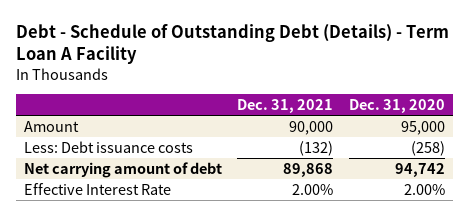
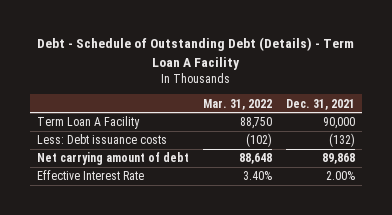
[349,98,446,113] Dec. 31, 2020 -> none
none -> [202,98,272,110] Mar. 31, 2022
[23,120,79,132] Amount -> [36,116,140,130] Term Loan A Facility

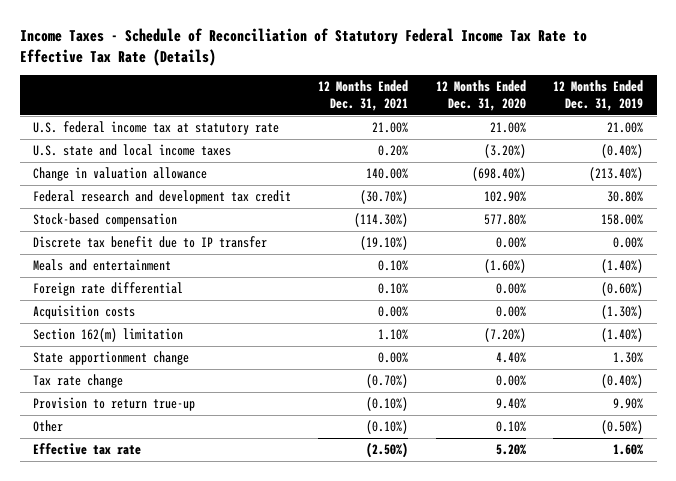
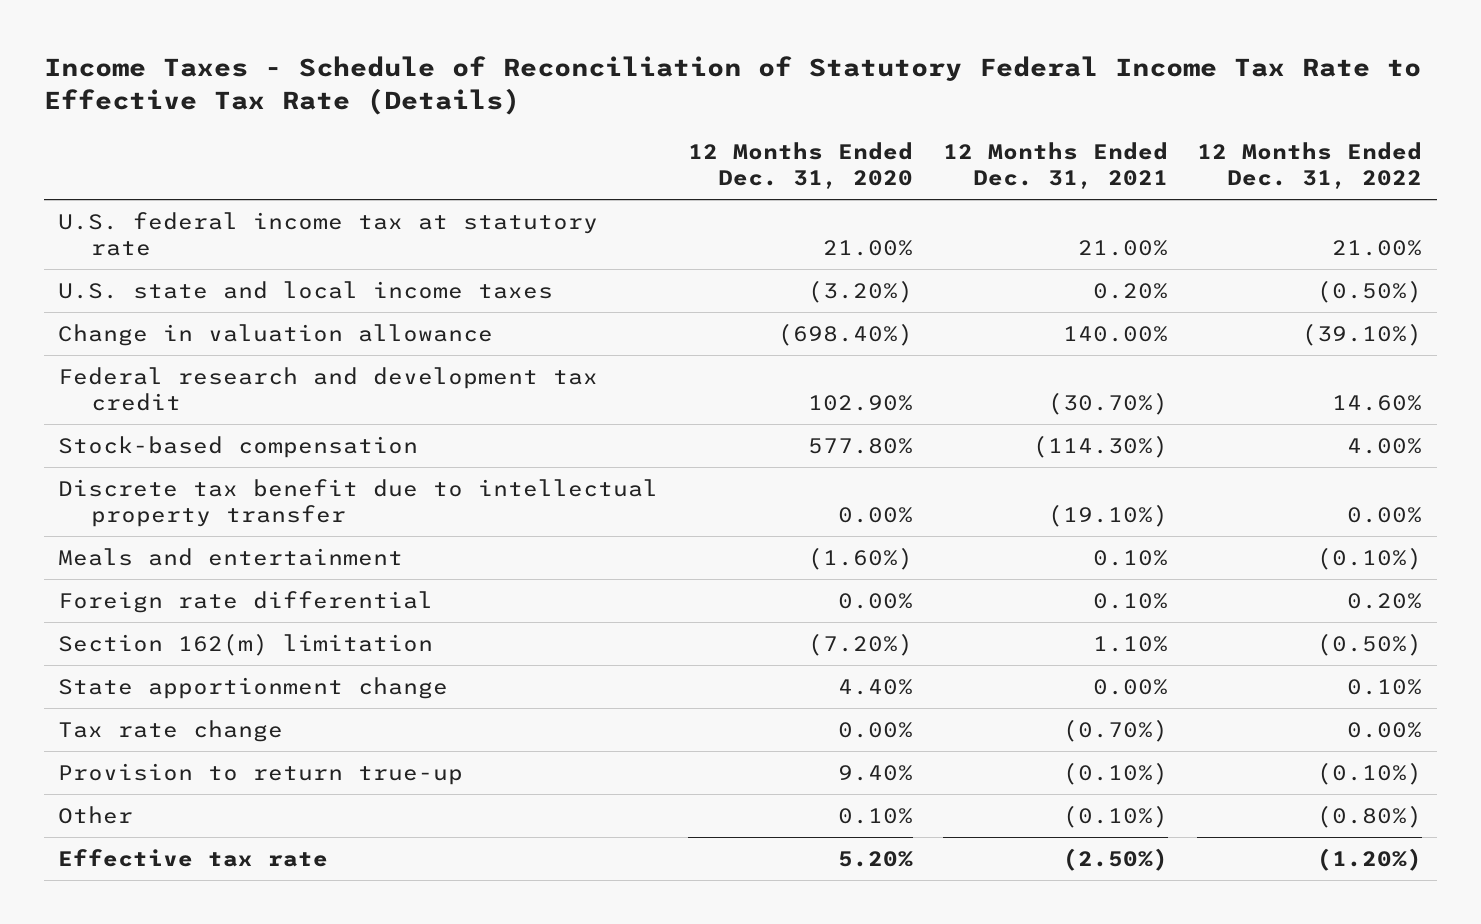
[552,80,643,112] 12 Months Ended Dec. 31, 2019 -> none
none -> [1197,142,1423,190] 12 Months Ended Dec. 31, 2022
[33,236,268,249] Discrete tax benefit due to IP transfer -> [58,478,659,527] Discrete tax benefit due to intellectual property transfer
[33,305,136,320] Acquisition costs -> none

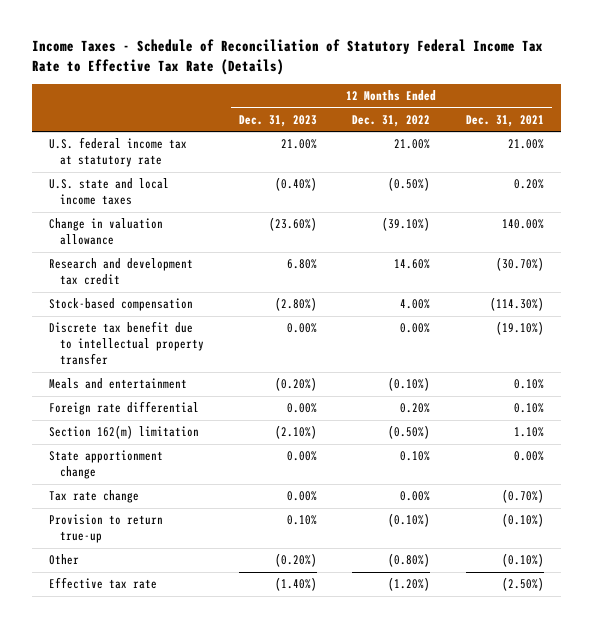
[687,142,913,190] 12 Months Ended Dec. 31, 2020 -> none
none -> [239,114,318,127] Dec. 31, 2023
[58,366,599,411] Federal research and development tax credit -> [49,258,194,286] Research and development tax credit

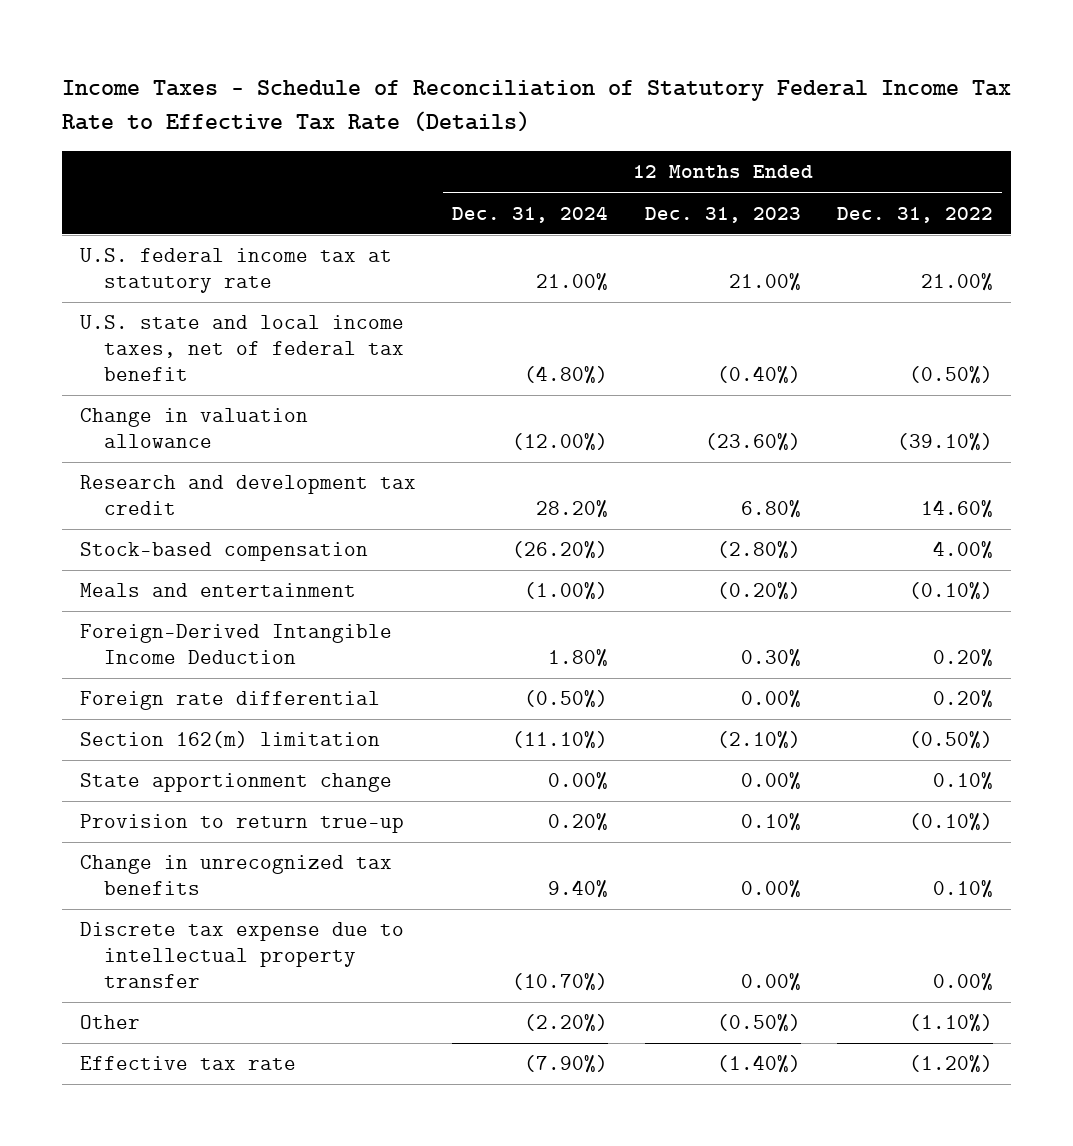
[465,114,544,127] Dec. 31, 2021 -> none
none -> [452,205,609,223] Dec. 31, 2024
[49,178,170,206] U.S. state and local income taxes -> [79,315,405,381] U.S. state and local income taxes, net of federal tax benefit
[49,321,205,366] Discrete tax benefit due to intellectual property transfer -> none
none -> [79,624,392,664] Foreign-Derived Intangible Income Deduction
[49,490,140,504] Tax rate change -> none
none -> [79,855,392,895] Change in unrecognized tax benefits
none -> [79,922,404,988] Discrete tax expense due to intellectual property transfer
[275,553,318,568] (0.20%) -> [716,1014,801,1033] (0.50%)
[388,553,431,568] (0.80%) -> [909,1014,994,1033] (1.10%)

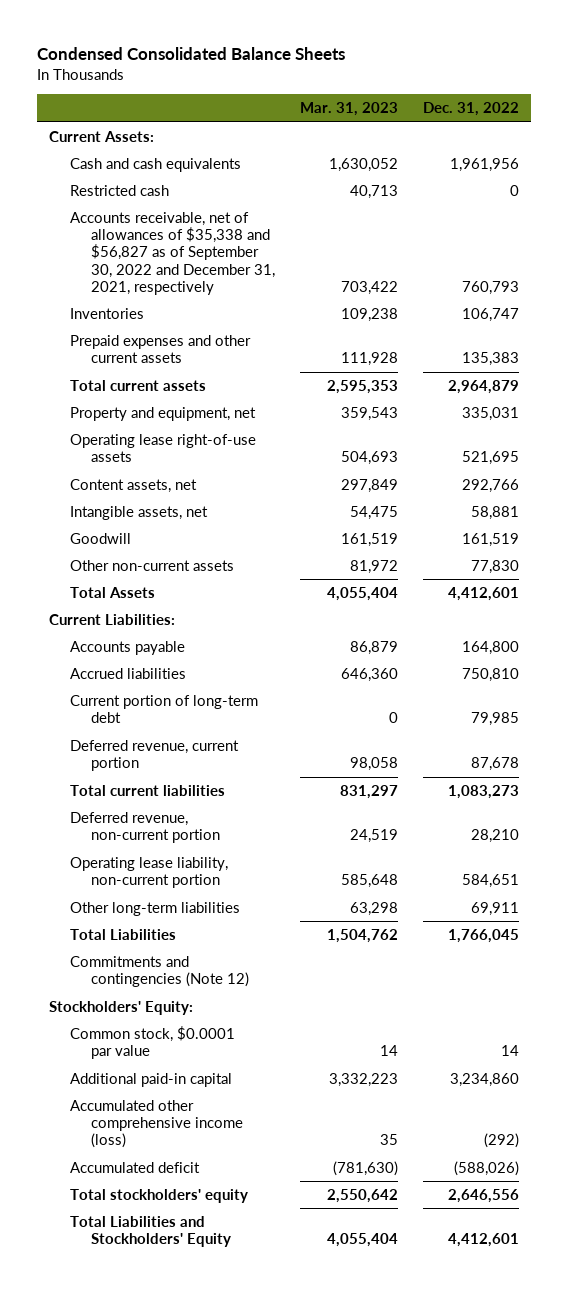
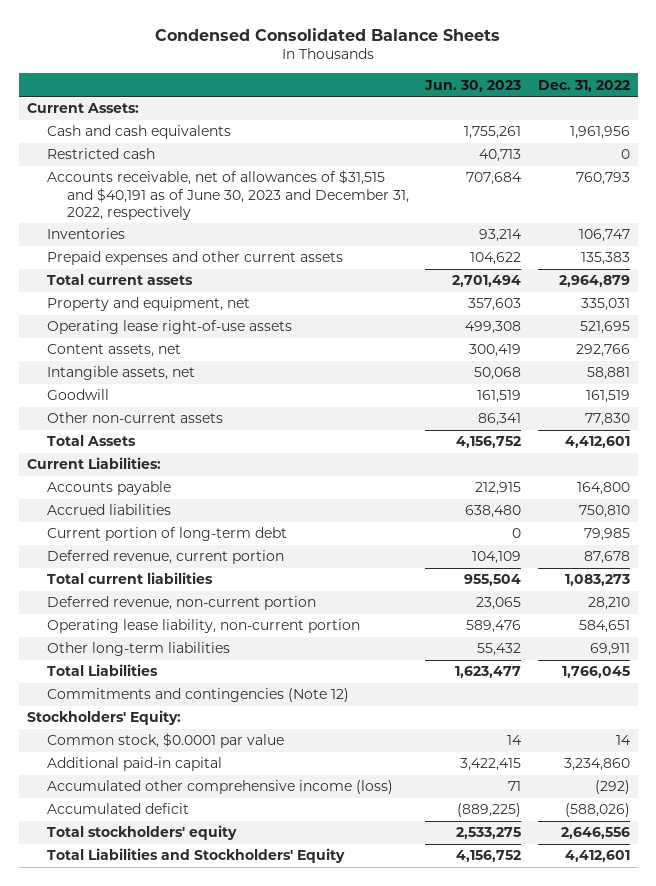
[299,102,398,117] Mar. 31, 2023 -> none
none -> [424,79,522,92] Jun. 30, 2023
[70,211,275,295] Accounts receivable, net of allowances of $35,338 and $56,827 as of September 30, 2022 and December 31, 2021, respectively -> [47,170,410,220] Accounts receivable, net of allowances of $31,515 and $40,191 as of June 30, 2023 and December 31, 2022, respectively

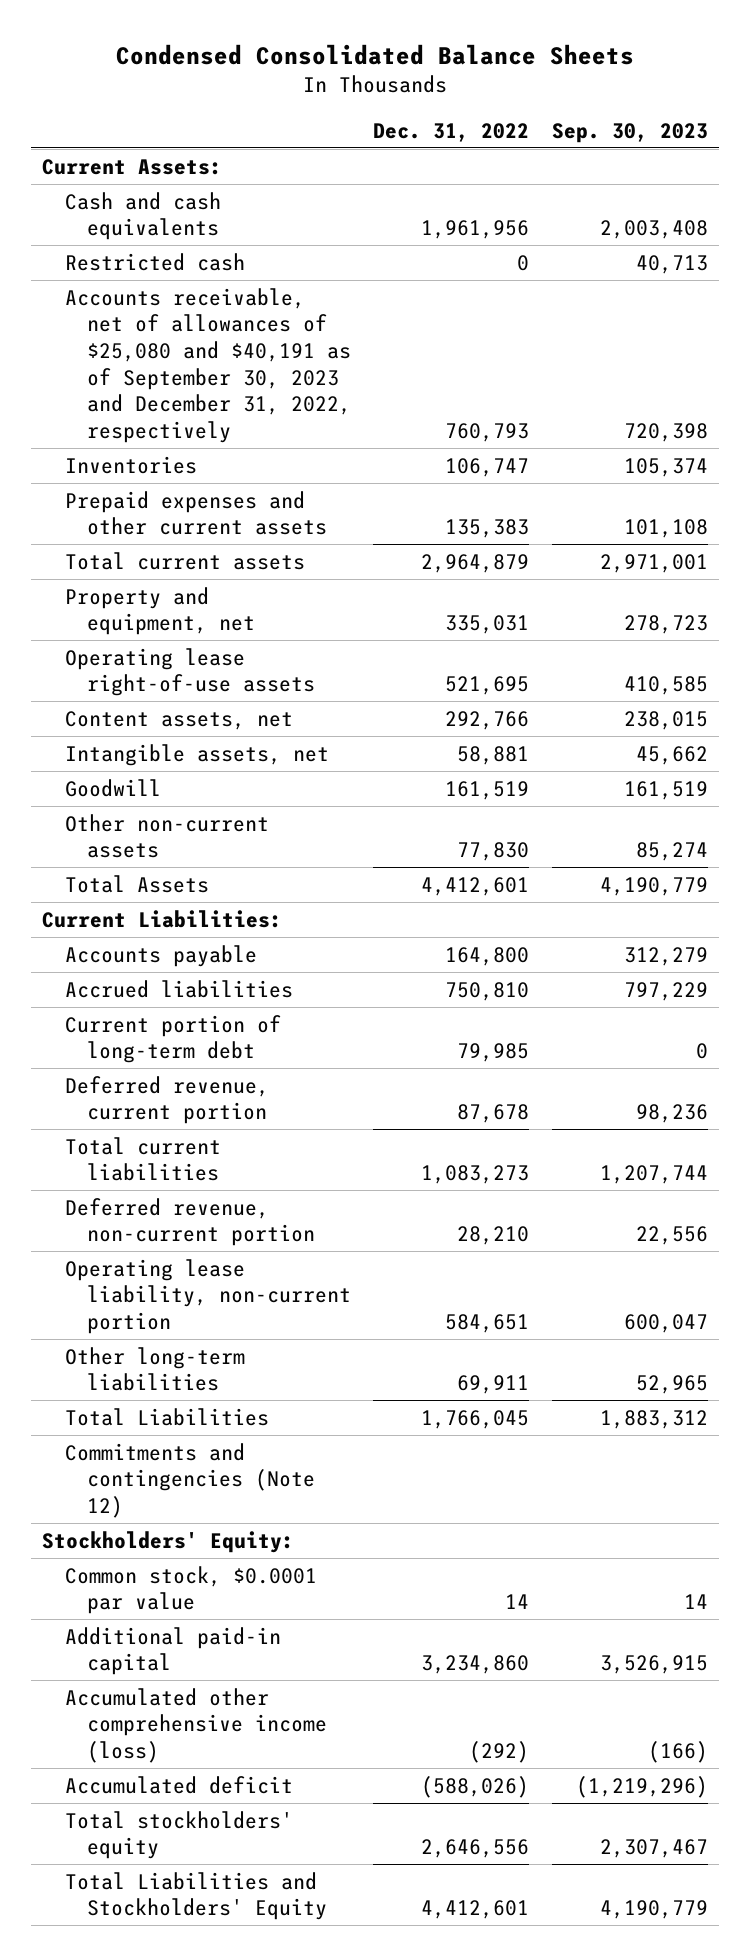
[424,79,522,92] Jun. 30, 2023 -> none
none -> [551,122,708,143] Sep. 30, 2023
[47,170,410,220] Accounts receivable, net of allowances of $31,515 and $40,191 as of June 30, 2023 and December 31, 2022, respectively -> [64,287,352,443] Accounts receivable, net of allowances of $25,080 and $40,191 as of September 30, 2023 and December 31, 2022, respectively

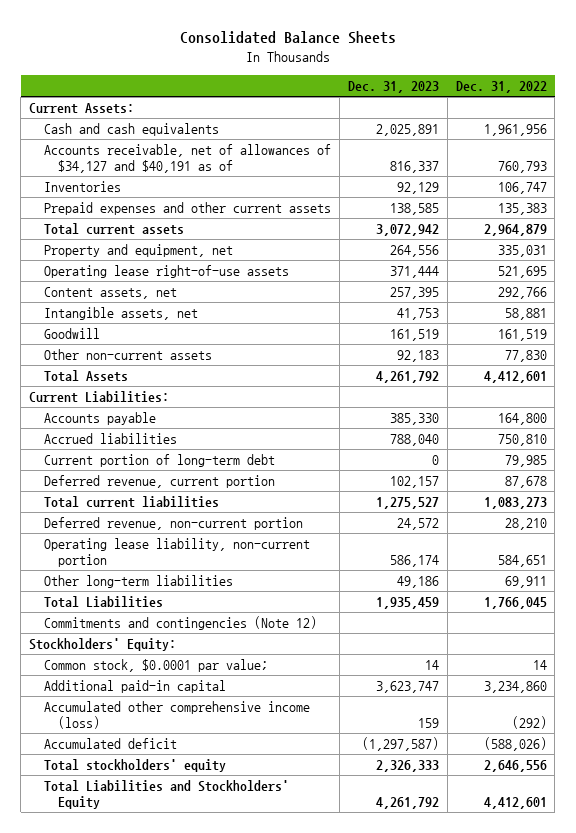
[115,43,634,65] Condensed Consolidated Balance Sheets -> [179,31,396,45] Consolidated Balance Sheets
[551,122,708,143] Sep. 30, 2023 -> none
none -> [347,80,439,93] Dec. 31, 2023
[64,252,245,271] Restricted cash -> none
[64,287,352,443] Accounts receivable, net of allowances of $25,080 and $40,191 as of September 30, 2023 and December 31, 2022, respectively -> [43,143,331,174] Accounts receivable, net of allowances of $34,127 and $40,191 as of
[64,1565,317,1615] Common stock, $0.0001 par value -> [43,658,268,672] Common stock, $0.0001 par value;

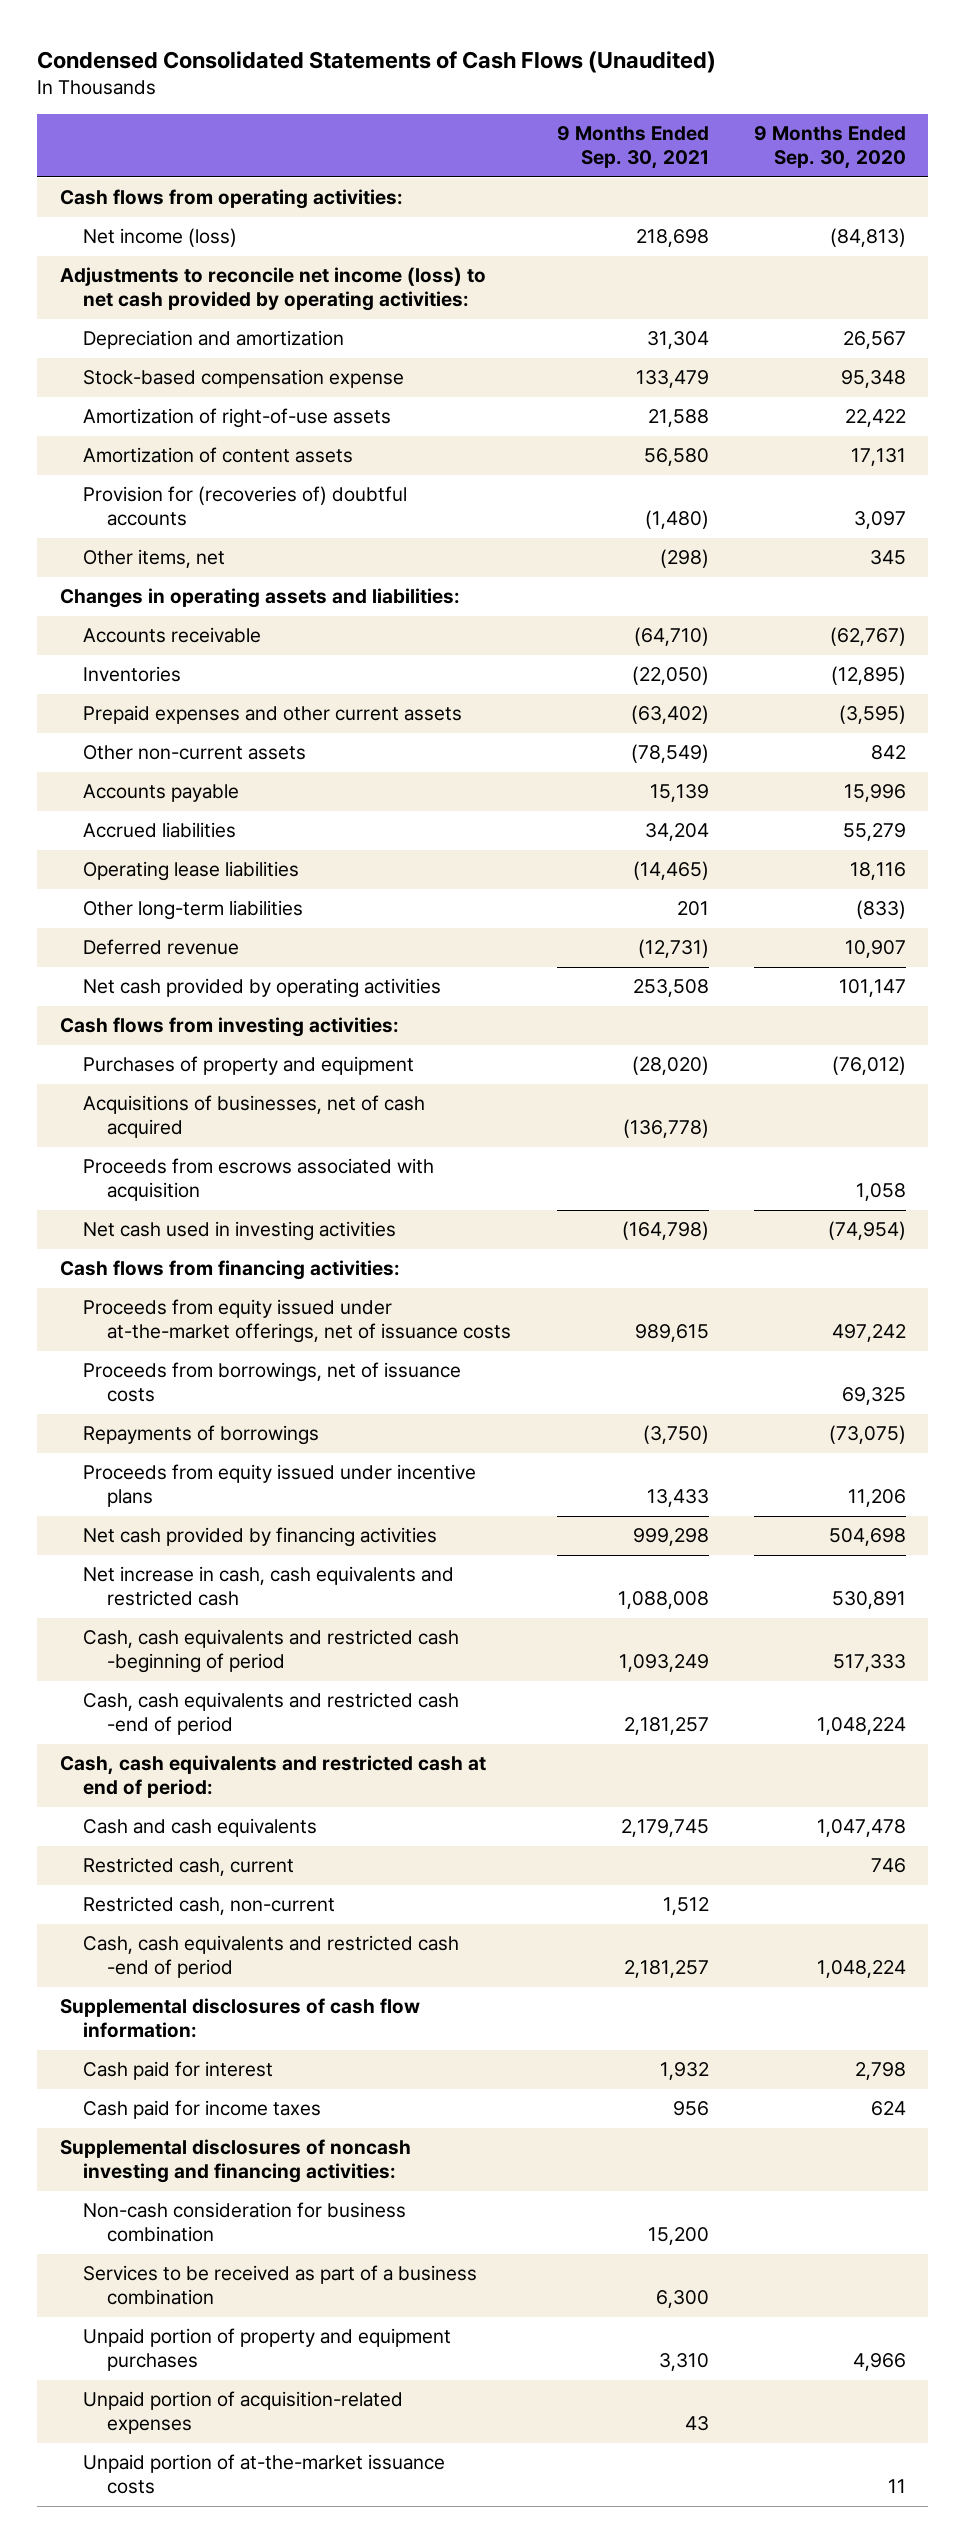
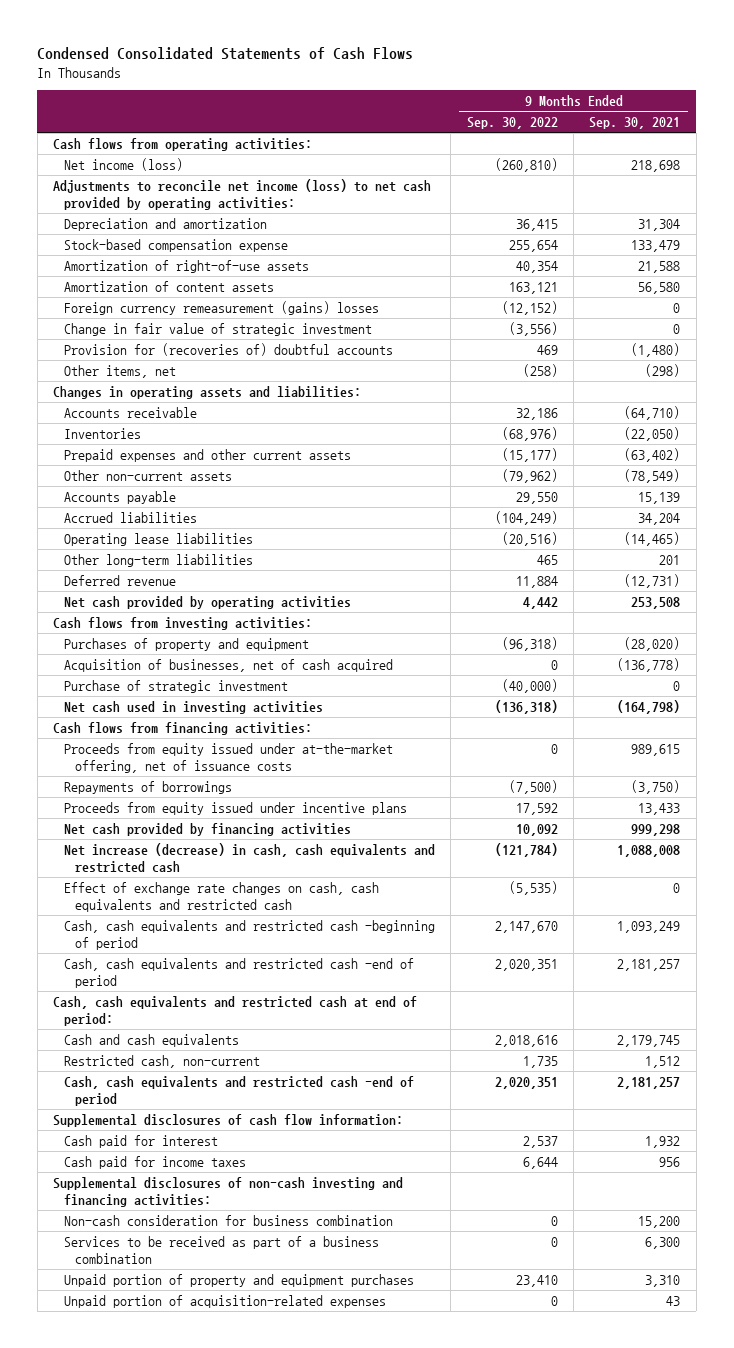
[36,50,716,73] Condensed Consolidated Statements of Cash Flows (Unaudited) -> [37,47,414,61] Condensed Consolidated Statements of Cash Flows
[753,126,906,170] 9 Months Ended Sep. 30, 2020 -> none
none -> [466,116,558,129] Sep. 30, 2022
none -> [64,300,380,315] Foreign currency remeasurement (gains) losses
none -> [64,322,373,336] Change in fair value of strategic investment
[83,1158,435,1202] Proceeds from escrows associated with acquisition -> none
[83,1095,426,1139] Acquisitions of businesses, net of cash acquired -> [64,658,394,672] Acquisition of businesses, net of cash acquired
none -> [64,679,289,693] Purchase of strategic investment
[83,1362,462,1403] Proceeds from borrowings, net of issuance costs -> none
[83,1299,512,1344] Proceeds from equity issued under at-the-market offerings, net of issuance costs -> [64,742,394,774] Proceeds from equity issued under at-the-market offering, net of issuance costs
[83,1566,455,1607] Net increase in cash, cash equivalents and restricted cash -> [64,842,436,874] Net increase (decrease) in cash, cash equivalents and restricted cash
none -> [64,881,380,913] Effect of exchange rate changes on cash, cash equivalents and restricted cash
[83,1857,295,1877] Restricted cash, current -> none
[59,2139,411,2184] Supplemental disclosures of noncash investing and financing activities: -> [53,1176,404,1208] Supplemental disclosures of non-cash investing and financing activities:
[83,2454,446,2495] Unpaid portion of at-the-market issuance costs -> none

